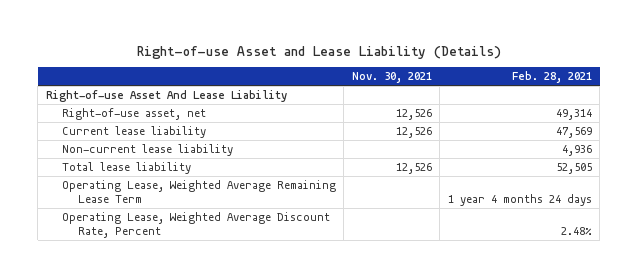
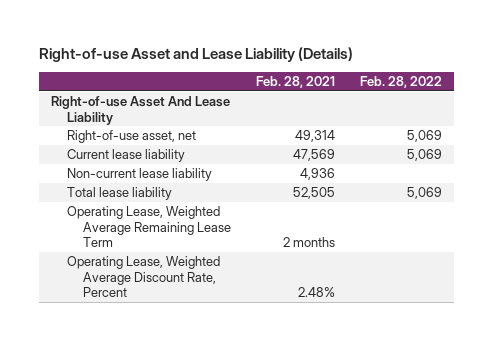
[351,72,432,84] Nov. 30, 2021 -> none
none -> [359,75,442,88] Feb. 28, 2022
[447,194,592,207] 1 year 4 months 24 days -> [282,237,335,248] 2 months

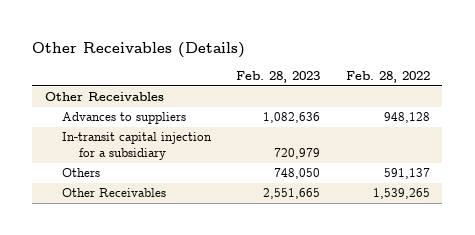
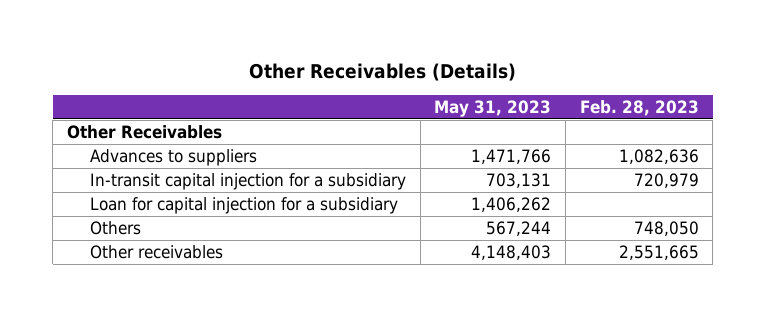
[345,71,430,84] Feb. 28, 2022 -> none
none -> [434,99,552,117] May 31, 2023
none -> [89,197,398,215] Loan for capital injection for a subsidiary
[61,188,166,198] Other Receivables -> [89,245,223,260] Other receivables

